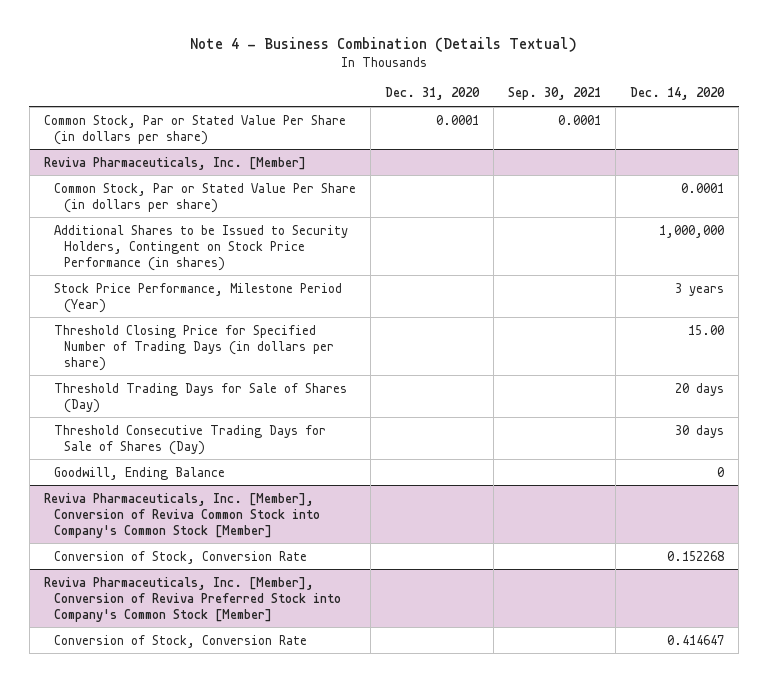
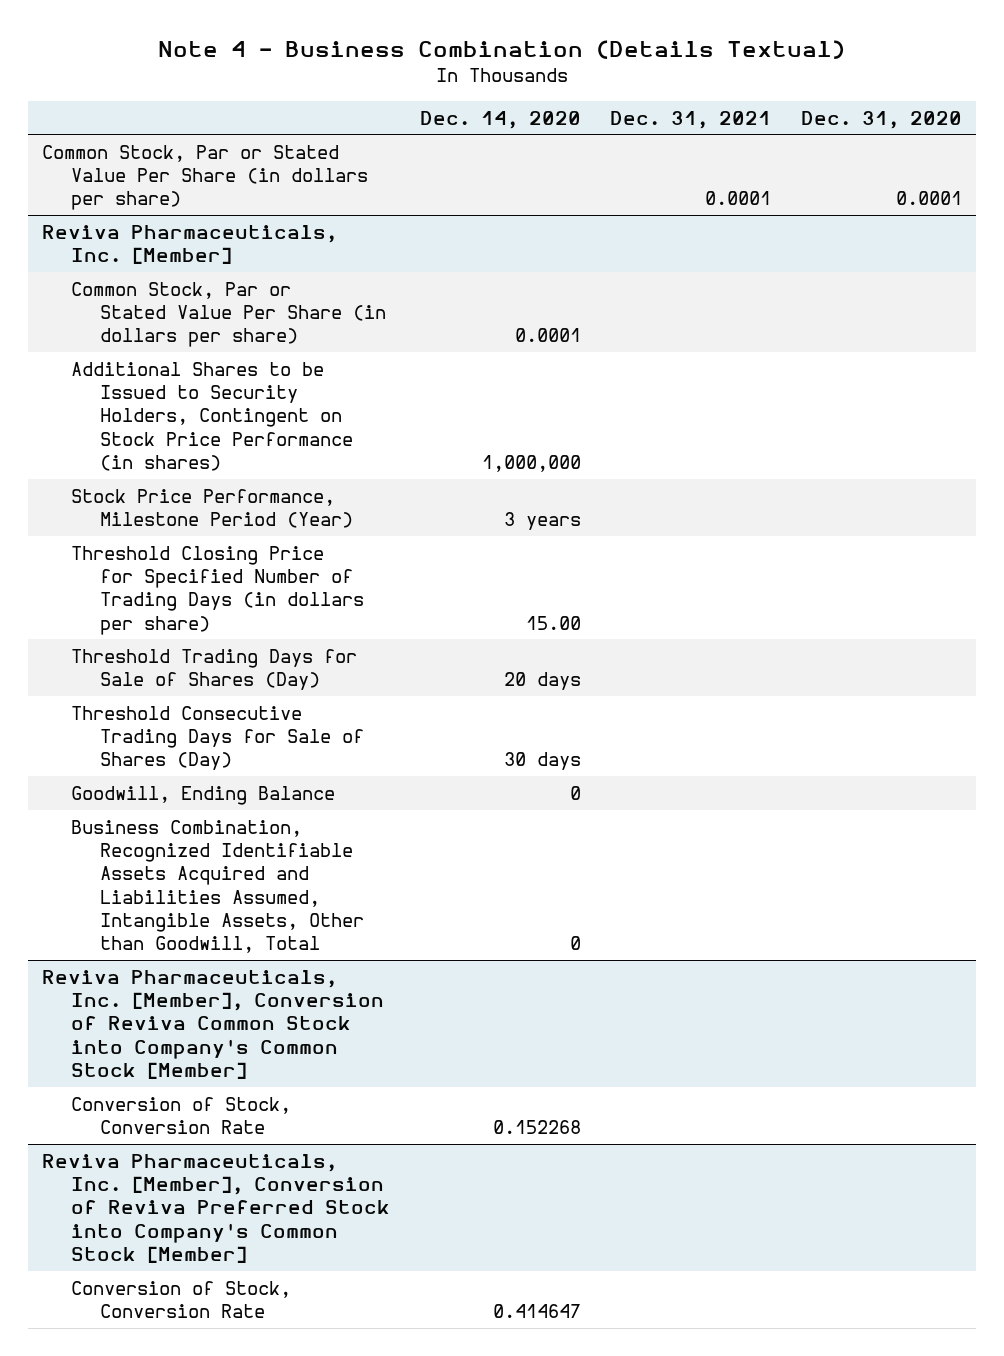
[508,87,602,101] Sep. 30, 2021 -> none
none -> [610,110,772,129] Dec. 31, 2021
none -> [71,819,364,954] Business Combination, Recognized Identifiable Assets Acquired and Liabilities Assumed, Intangible Assets, Other than Goodwill, Total

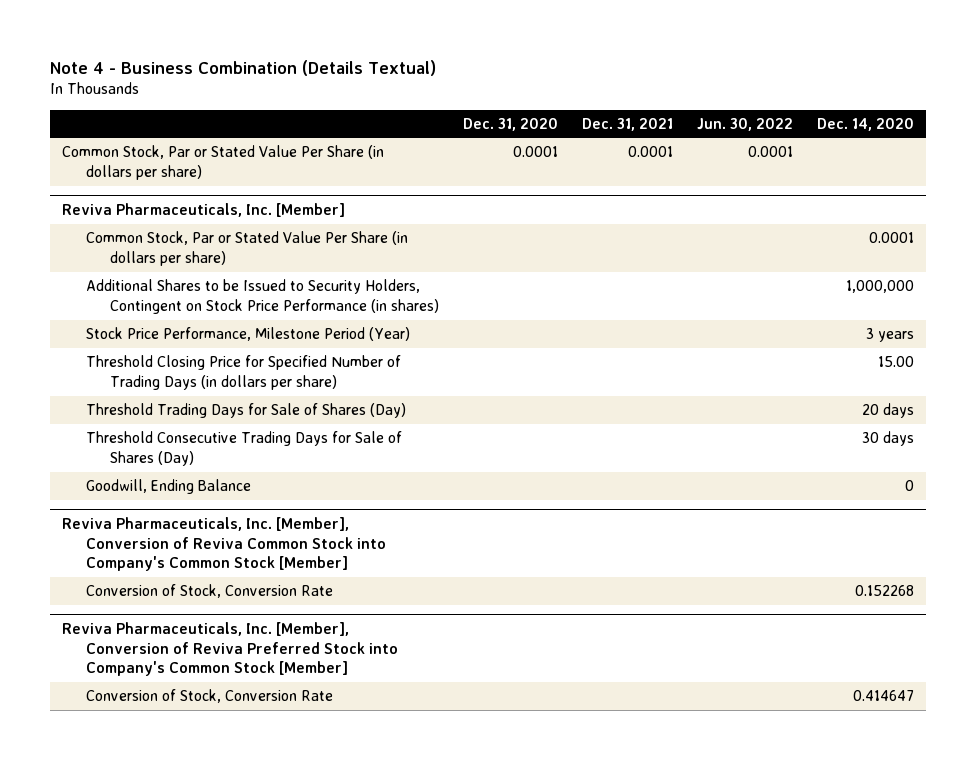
none -> [697,117,794,131] Jun. 30, 2022
[71,819,364,954] Business Combination, Recognized Identifiable Assets Acquired and Liabilities Assumed, Intangible Assets, Other than Goodwill, Total -> none

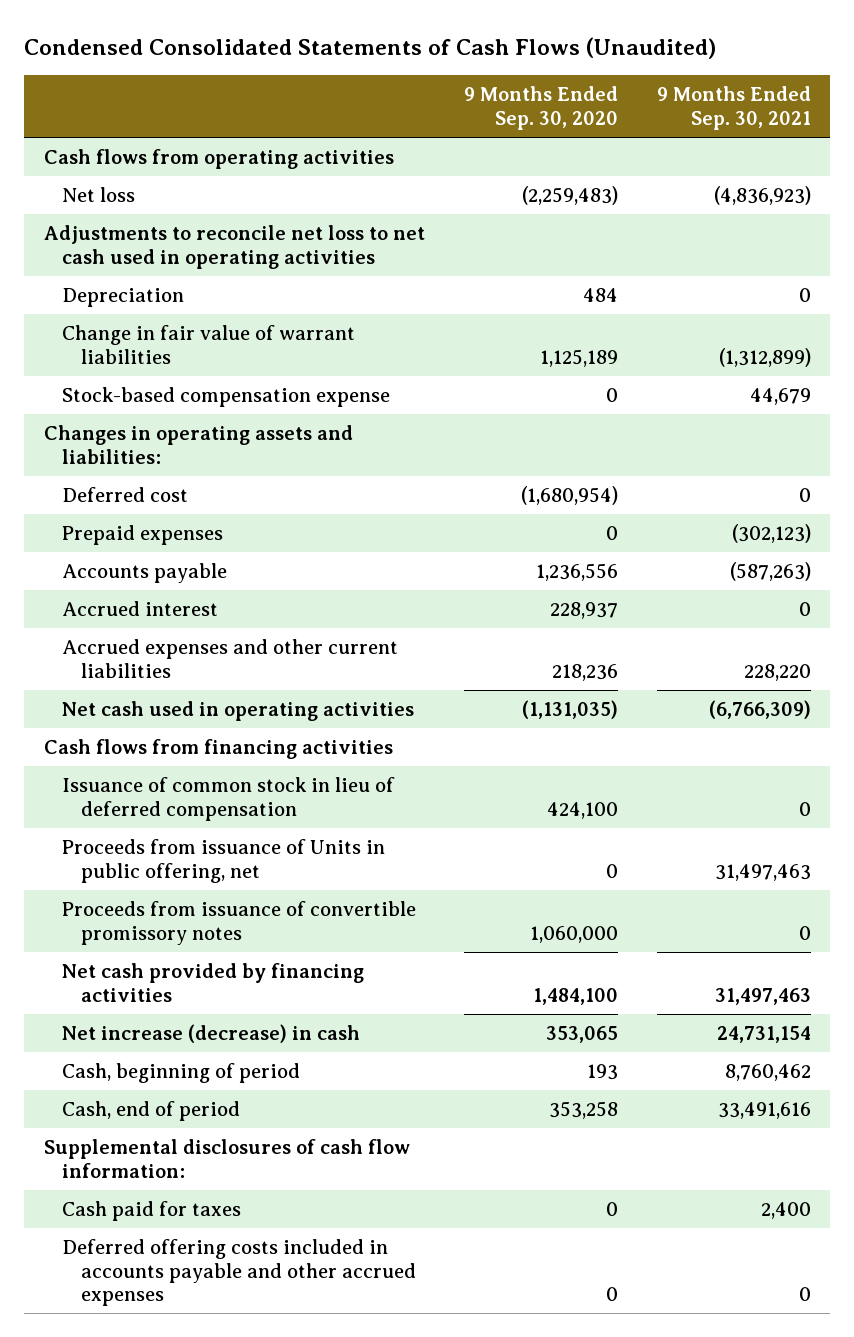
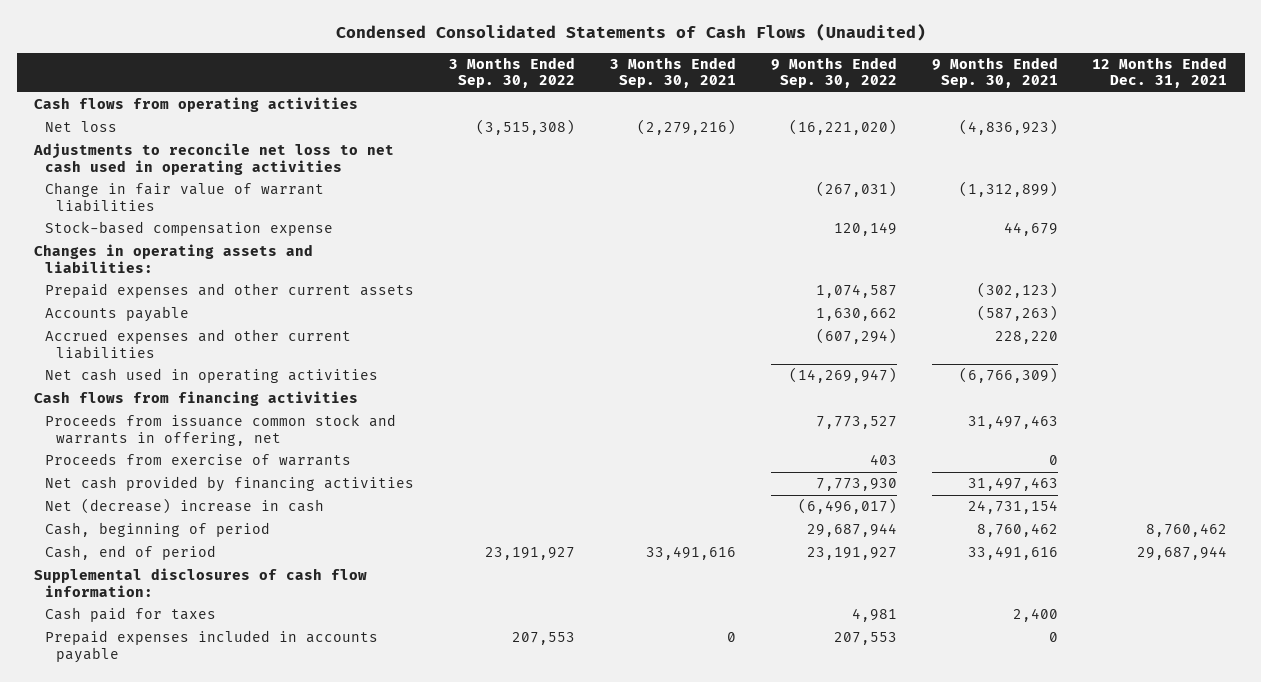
[463,86,618,130] 9 Months Ended Sep. 30, 2020 -> none
none -> [448,56,575,89] 3 Months Ended Sep. 30, 2022
none -> [609,56,736,89] 3 Months Ended Sep. 30, 2021
none -> [770,56,897,89] 9 Months Ended Sep. 30, 2022
none -> [1092,56,1228,89] 12 Months Ended Dec. 31, 2021
[62,288,185,308] Depreciation -> none
[62,487,189,503] Deferred cost -> none
[62,525,224,546] Prepaid expenses -> [44,283,414,299] Prepaid expenses and other current assets
[62,601,219,617] Accrued interest -> none
[62,777,396,821] Issuance of common stock in lieu of deferred compensation -> none
[62,901,417,945] Proceeds from issuance of convertible promissory notes -> none
[62,839,386,883] Proceeds from issuance of Units in public offering, net -> [44,414,396,446] Proceeds from issuance common stock and warrants in offering, net
none -> [44,453,351,467] Proceeds from exercise of warrants
[62,1024,361,1044] Net increase (decrease) in cash -> [44,498,324,515] Net (decrease) increase in cash
[62,1239,417,1307] Deferred offering costs included in accounts payable and other accrued expenses -> none
none -> [44,630,378,663] Prepaid expenses included in accounts payable

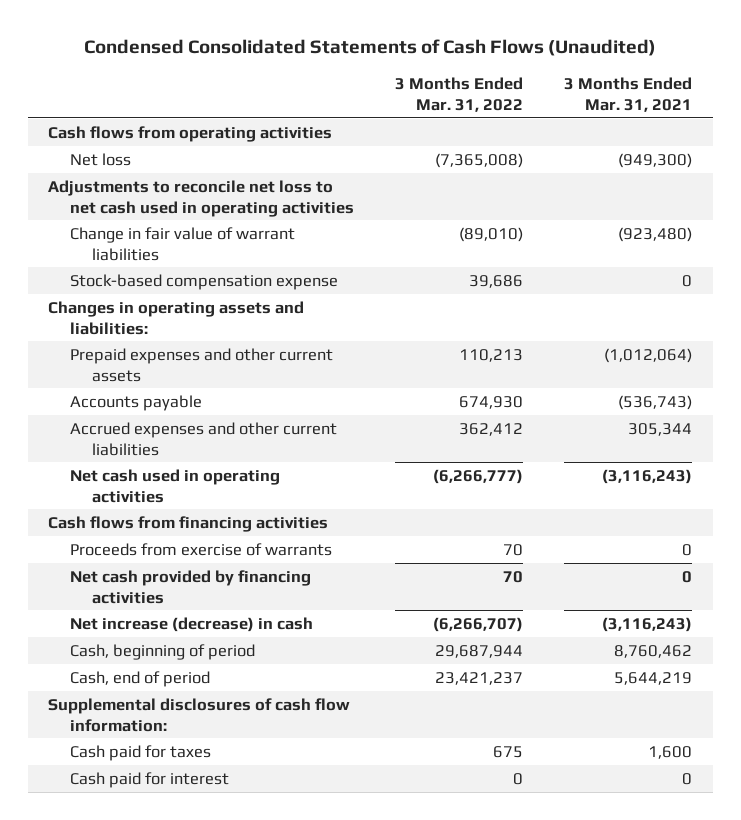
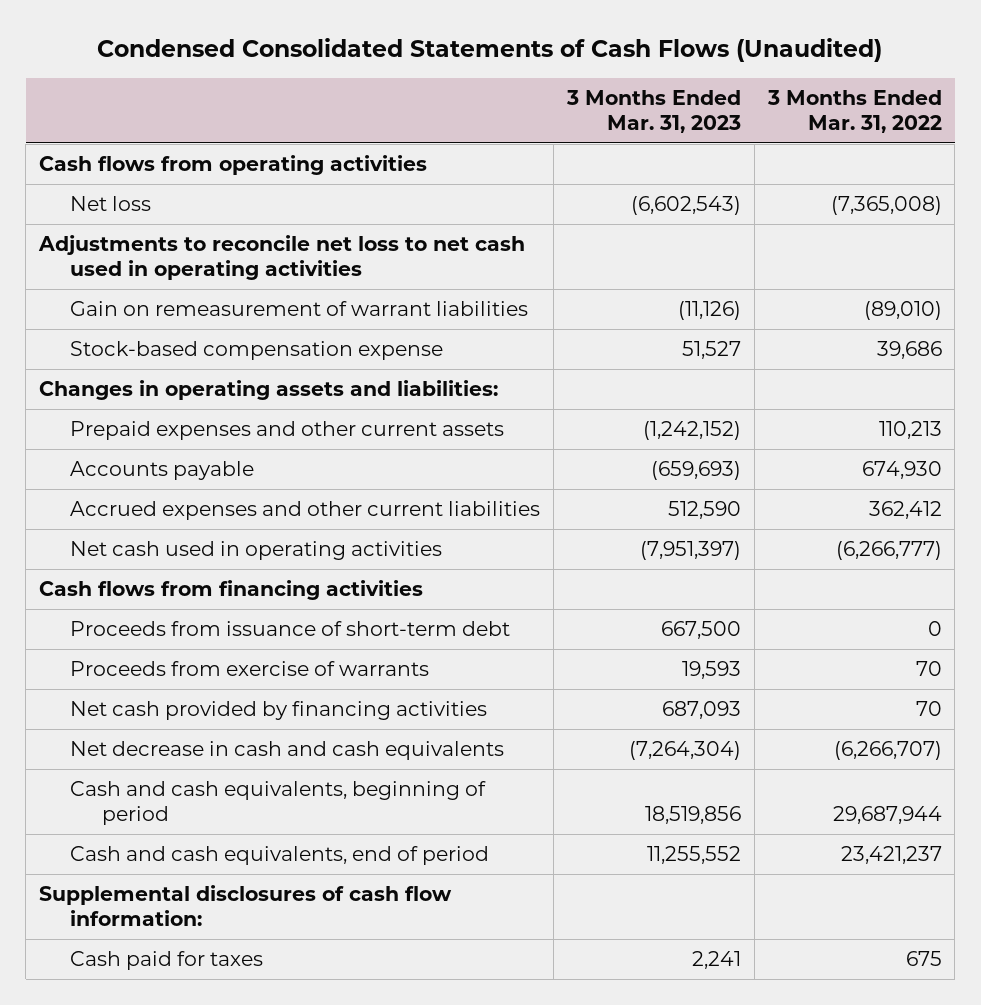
[564,76,693,112] 3 Months Ended Mar. 31, 2021 -> none
none -> [565,89,741,134] 3 Months Ended Mar. 31, 2023
[70,226,296,261] Change in fair value of warrant liabilities -> [70,301,529,317] Gain on remeasurement of warrant liabilities
none -> [70,621,511,637] Proceeds from issuance of short-term debt
[70,616,314,632] Net increase (decrease) in cash -> [70,741,505,761] Net decrease in cash and cash equivalents
[70,643,256,660] Cash, beginning of period -> [70,781,487,826] Cash and cash equivalents, beginning of period
[70,670,211,687] Cash, end of period -> [70,846,490,866] Cash and cash equivalents, end of period
[70,771,230,788] Cash paid for interest -> none

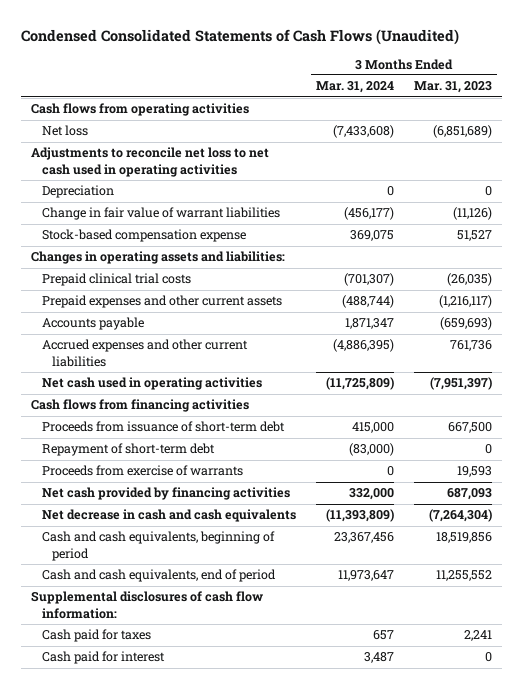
[766,89,942,134] 3 Months Ended Mar. 31, 2022 -> none
none -> [316,81,395,94] Mar. 31, 2024
[630,196,741,216] (6,602,543) -> [433,125,493,139] (6,851,689)
none -> [41,185,114,199] Depreciation
[70,301,529,317] Gain on remeasurement of warrant liabilities -> [41,207,280,221] Change in fair value of warrant liabilities
none -> [41,273,191,287] Prepaid clinical trial costs
[642,421,741,441] (1,242,152) -> [439,295,493,309] (1,216,117)
[667,501,741,520] 512,590 -> [450,340,493,352] 761,736
none -> [41,443,215,457] Repayment of short-term debt
none -> [41,651,165,665] Cash paid for interest

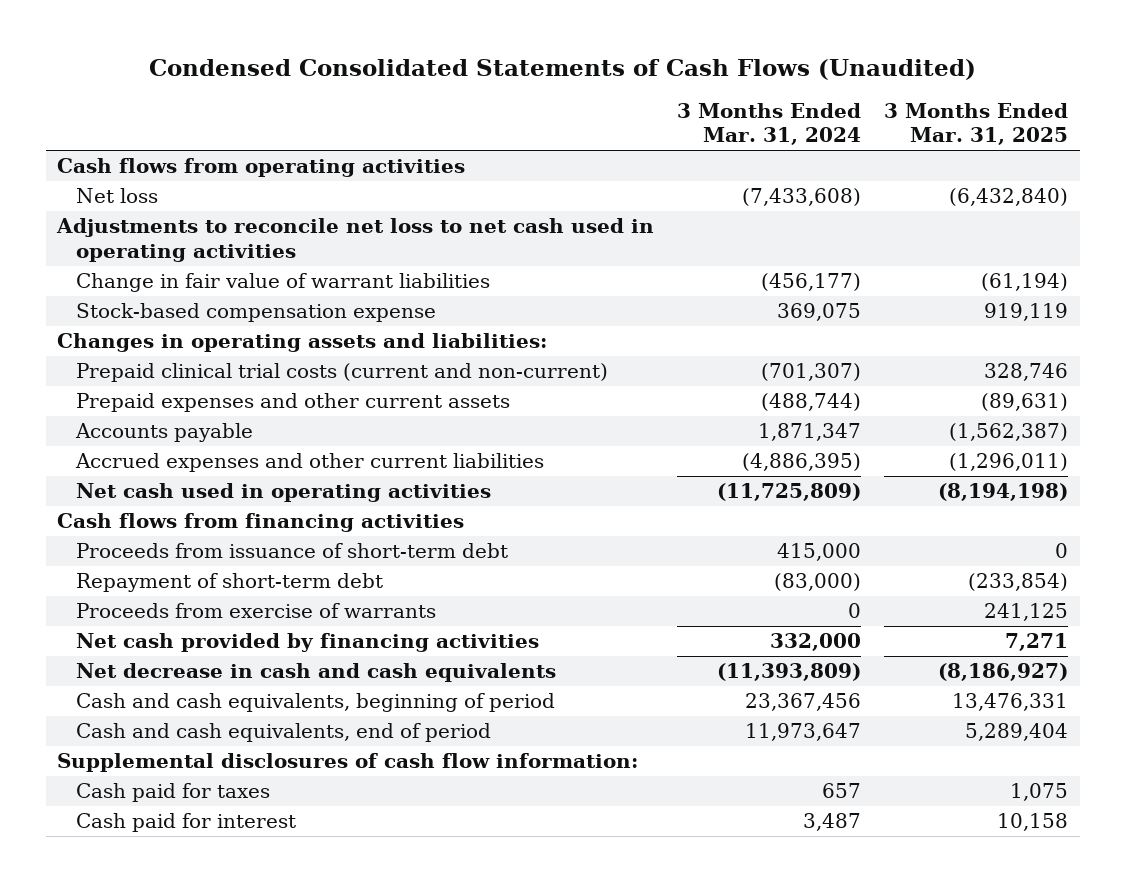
[414,81,493,94] Mar. 31, 2023 -> none
none -> [884,103,1069,146] 3 Months Ended Mar. 31, 2025
[41,185,114,199] Depreciation -> none
[41,273,191,287] Prepaid clinical trial costs -> [75,363,608,383] Prepaid clinical trial costs (current and non-current)

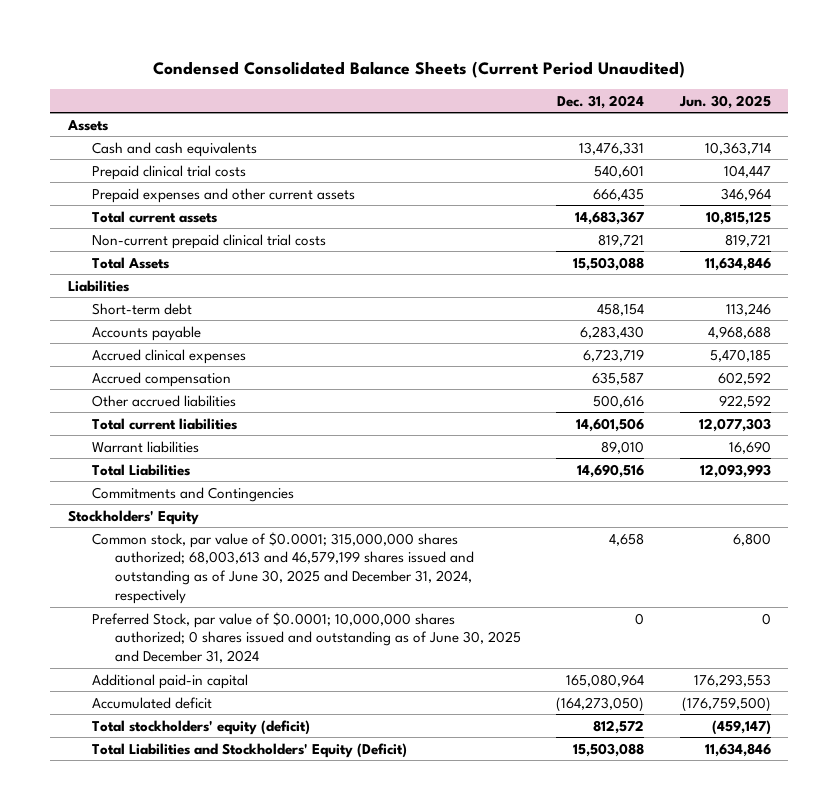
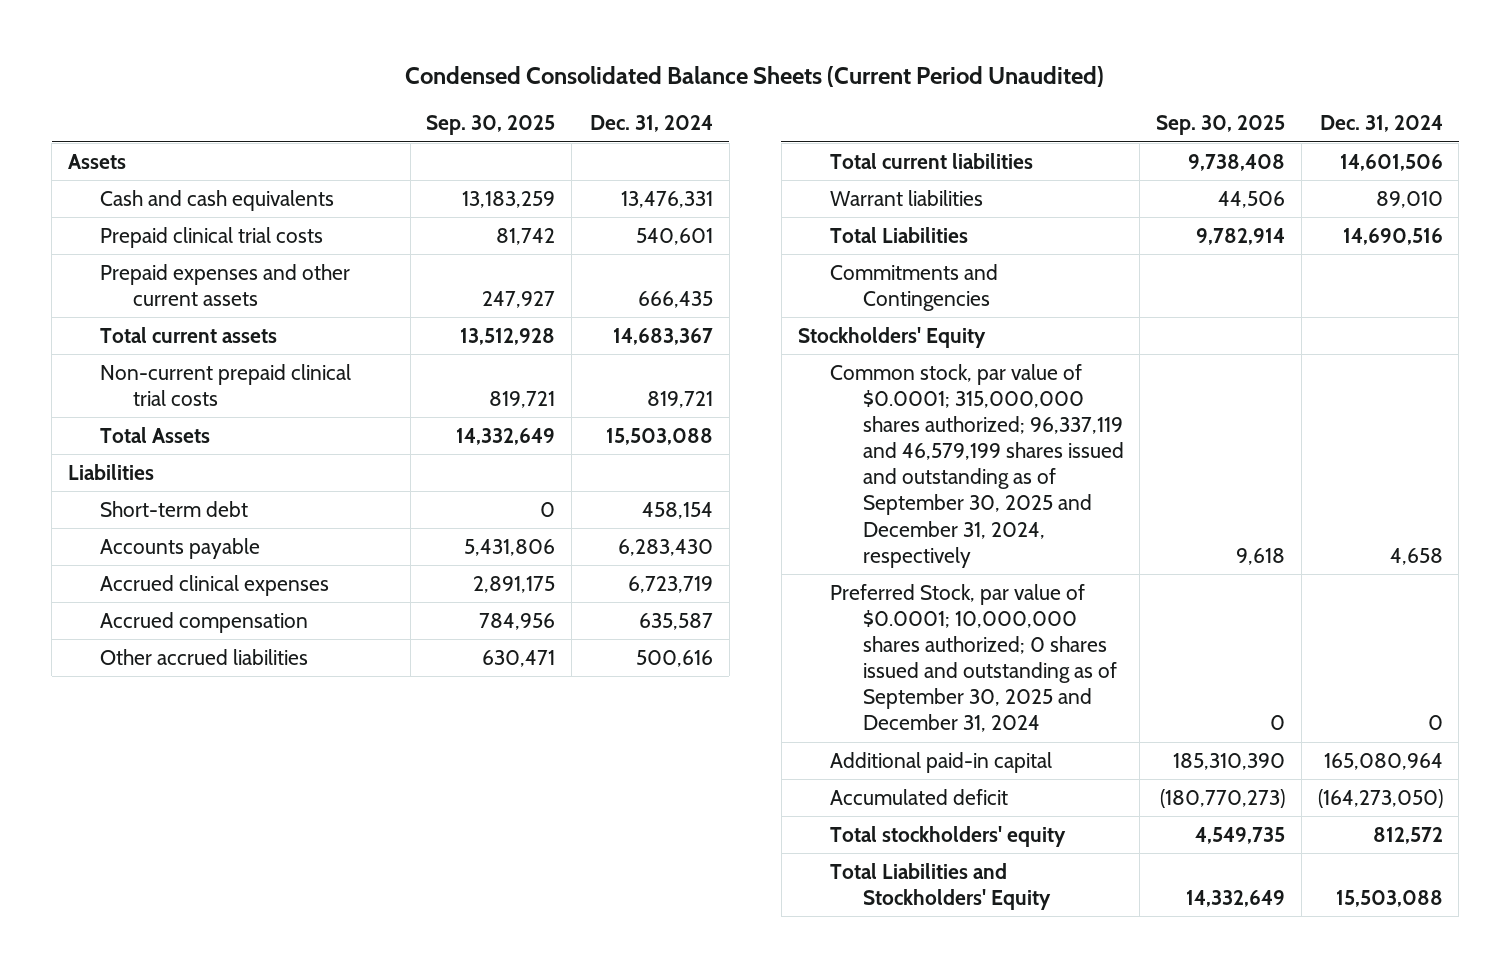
[678,94,771,109] Jun. 30, 2025 -> none
none -> [426,115,556,136] Sep. 30, 2025
[91,531,474,605] Common stock, par value of $0.0001; 315,000,000 shares authorized; 68,003,613 and 46,579,199 shares issued and outstanding as of June 30, 2025 and December 31, 2024, respectively -> [830,363,1124,568] Common stock, par value of $0.0001; 315,000,000 shares authorized; 96,337,119 and 46,579,199 shares issued and outstanding as of September 30, 2025 and December 31, 2024, respectively
[91,611,521,664] Preferred Stock, par value of $0.0001; 10,000,000 shares authorized; 0 shares issued and outstanding as of June 30, 2025 and December 31, 2024 -> [830,583,1117,733] Preferred Stock, par value of $0.0001; 10,000,000 shares authorized; 0 shares issued and outstanding as of September 30, 2025 and December 31, 2024
[91,719,310,735] Total stockholders' equity (deficit) -> [830,825,1067,847] Total stockholders' equity
[91,742,407,758] Total Liabilities and Stockholders' Equity (Deficit) -> [830,862,1051,910] Total Liabilities and Stockholders' Equity

